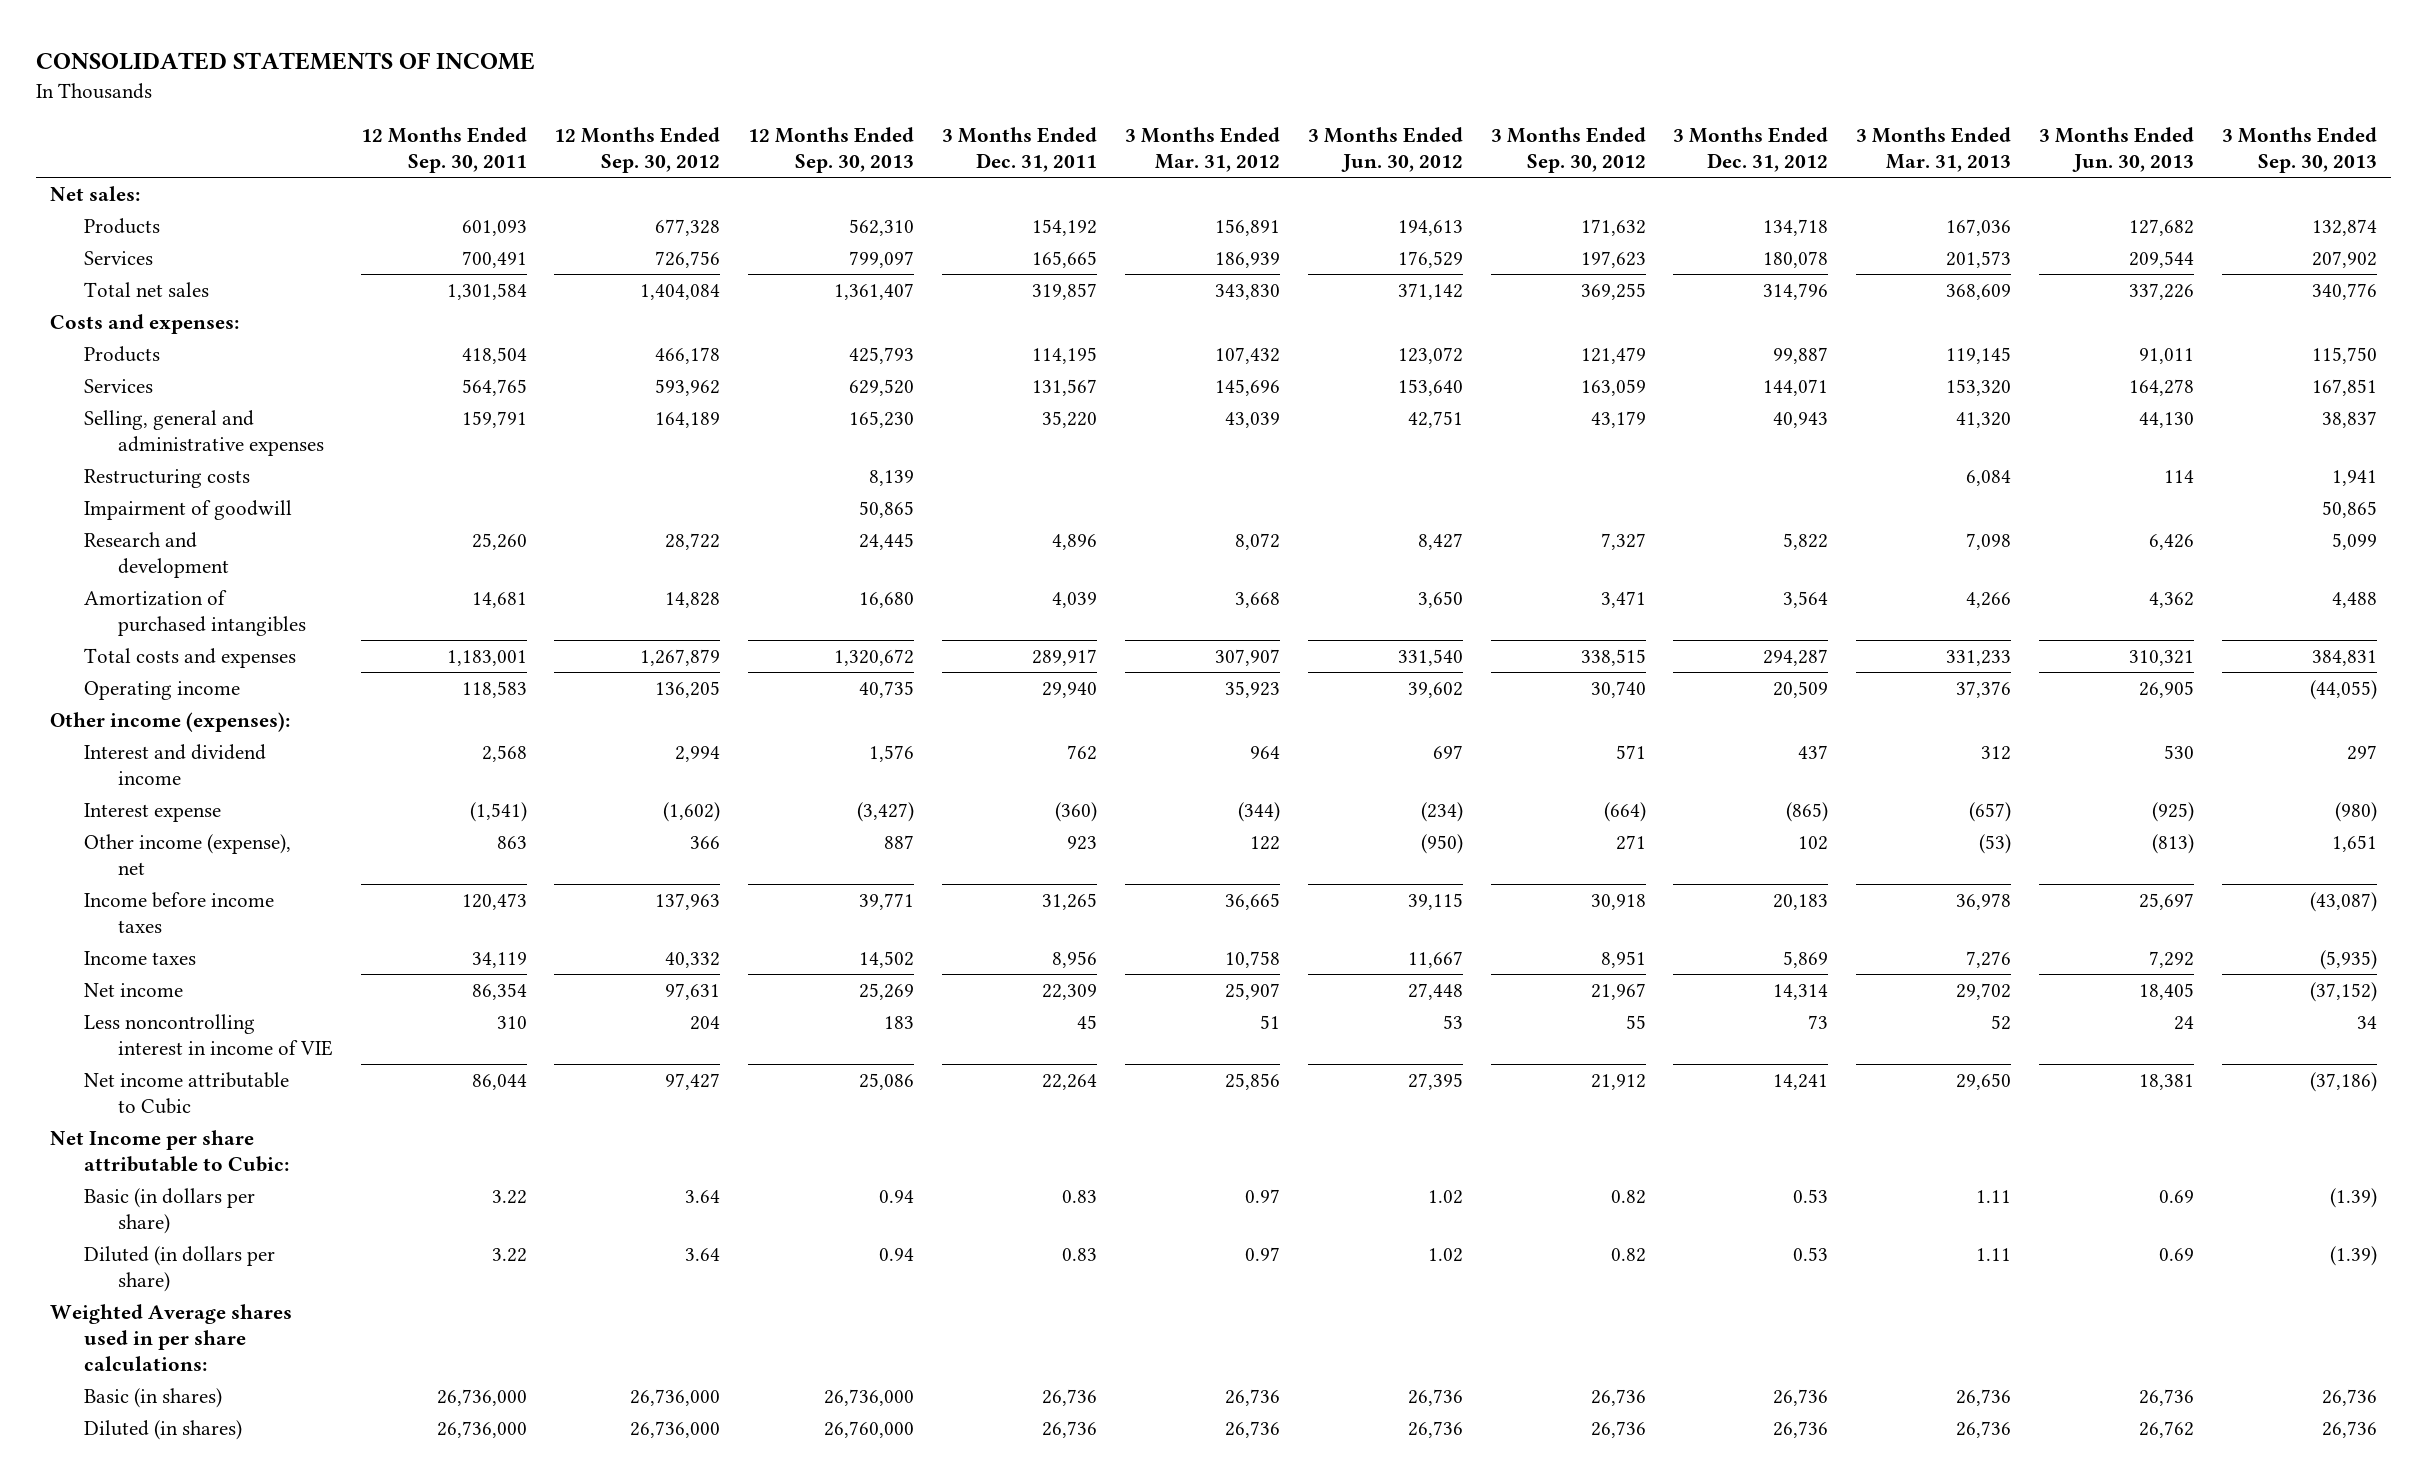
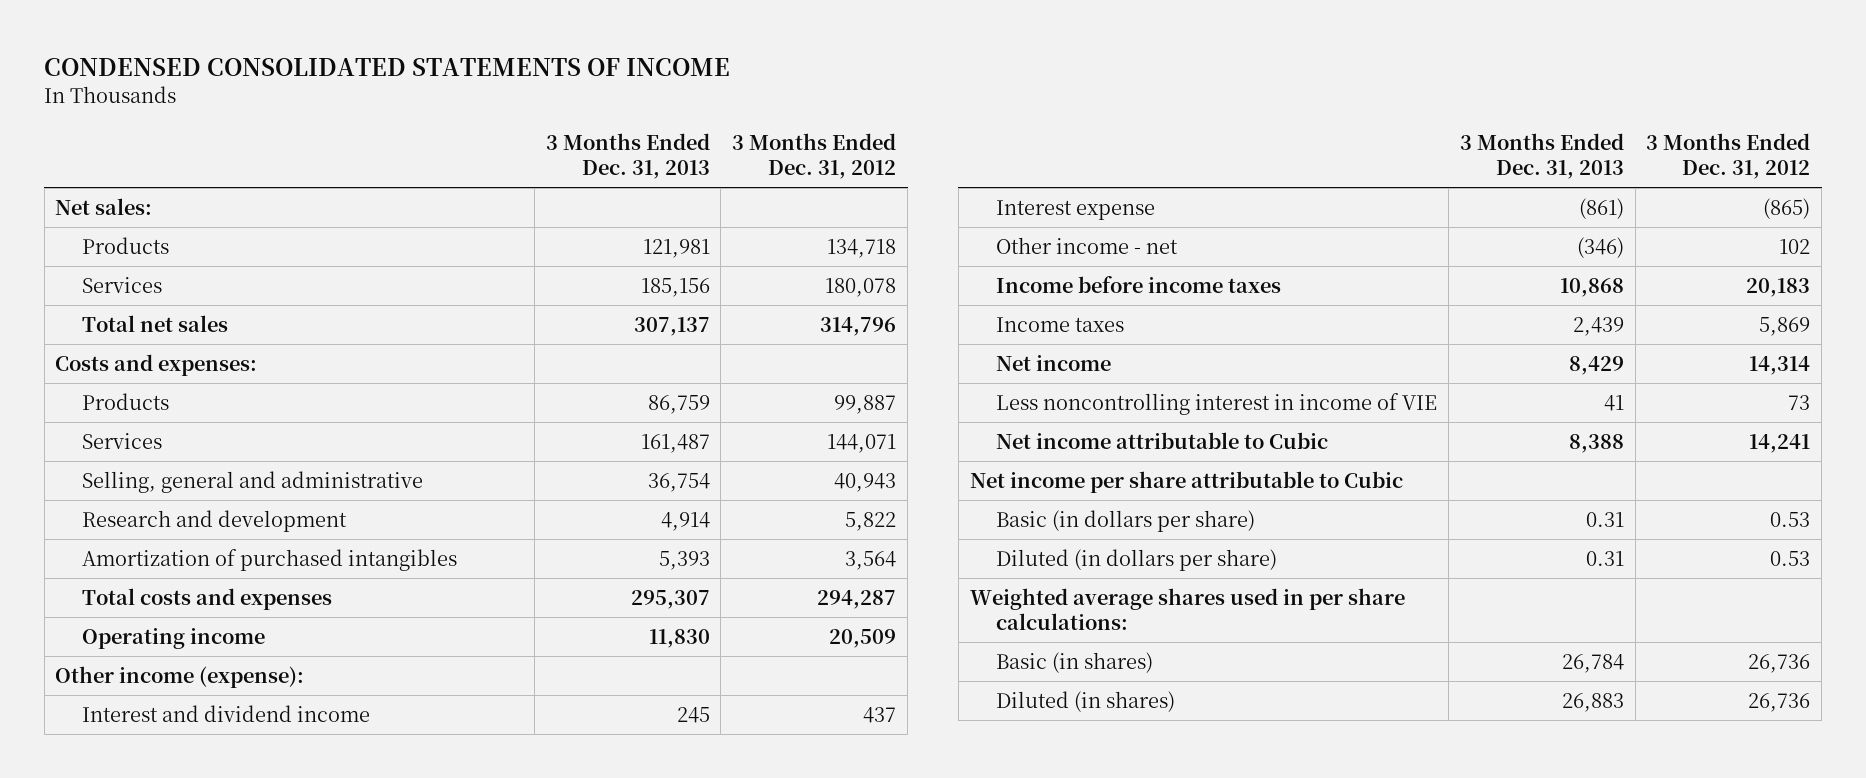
[36,52,536,71] CONSOLIDATED STATEMENTS OF INCOME -> [44,57,731,76] CONDENSED CONSOLIDATED STATEMENTS OF INCOME
[360,126,527,174] 12 Months Ended Sep. 30, 2011 -> none
[554,126,721,174] 12 Months Ended Sep. 30, 2012 -> none
[748,126,915,174] 12 Months Ended Sep. 30, 2013 -> none
[942,126,1098,173] 3 Months Ended Dec. 31, 2011 -> none
[1124,126,1280,173] 3 Months Ended Mar. 31, 2012 -> none
[1307,126,1463,173] 3 Months Ended Jun. 30, 2012 -> none
[1490,126,1646,174] 3 Months Ended Sep. 30, 2012 -> none
[1856,126,2012,173] 3 Months Ended Mar. 31, 2013 -> none
[2039,126,2195,173] 3 Months Ended Jun. 30, 2013 -> none
[2221,126,2377,174] 3 Months Ended Sep. 30, 2013 -> none
none -> [545,132,710,180] 3 Months Ended Dec. 31, 2013
[84,468,251,488] Restructuring costs -> none
[84,499,293,520] Impairment of goodwill -> none
[84,409,324,457] Selling, general and administrative expenses -> [81,470,423,493] Selling, general and administrative
[50,711,291,732] Other income (expenses): -> [55,665,305,688] Other income (expense):
[84,833,292,876] Other income (expense), net -> [996,236,1179,254] Other income - net
[50,1129,290,1173] Net Income per share attributable to Cubic: -> [969,470,1403,493] Net income per share attributable to Cubic
[50,1303,293,1372] Weighted Average shares used in per share calculations: -> [969,587,1405,631] Weighted average shares used in per share calculations:

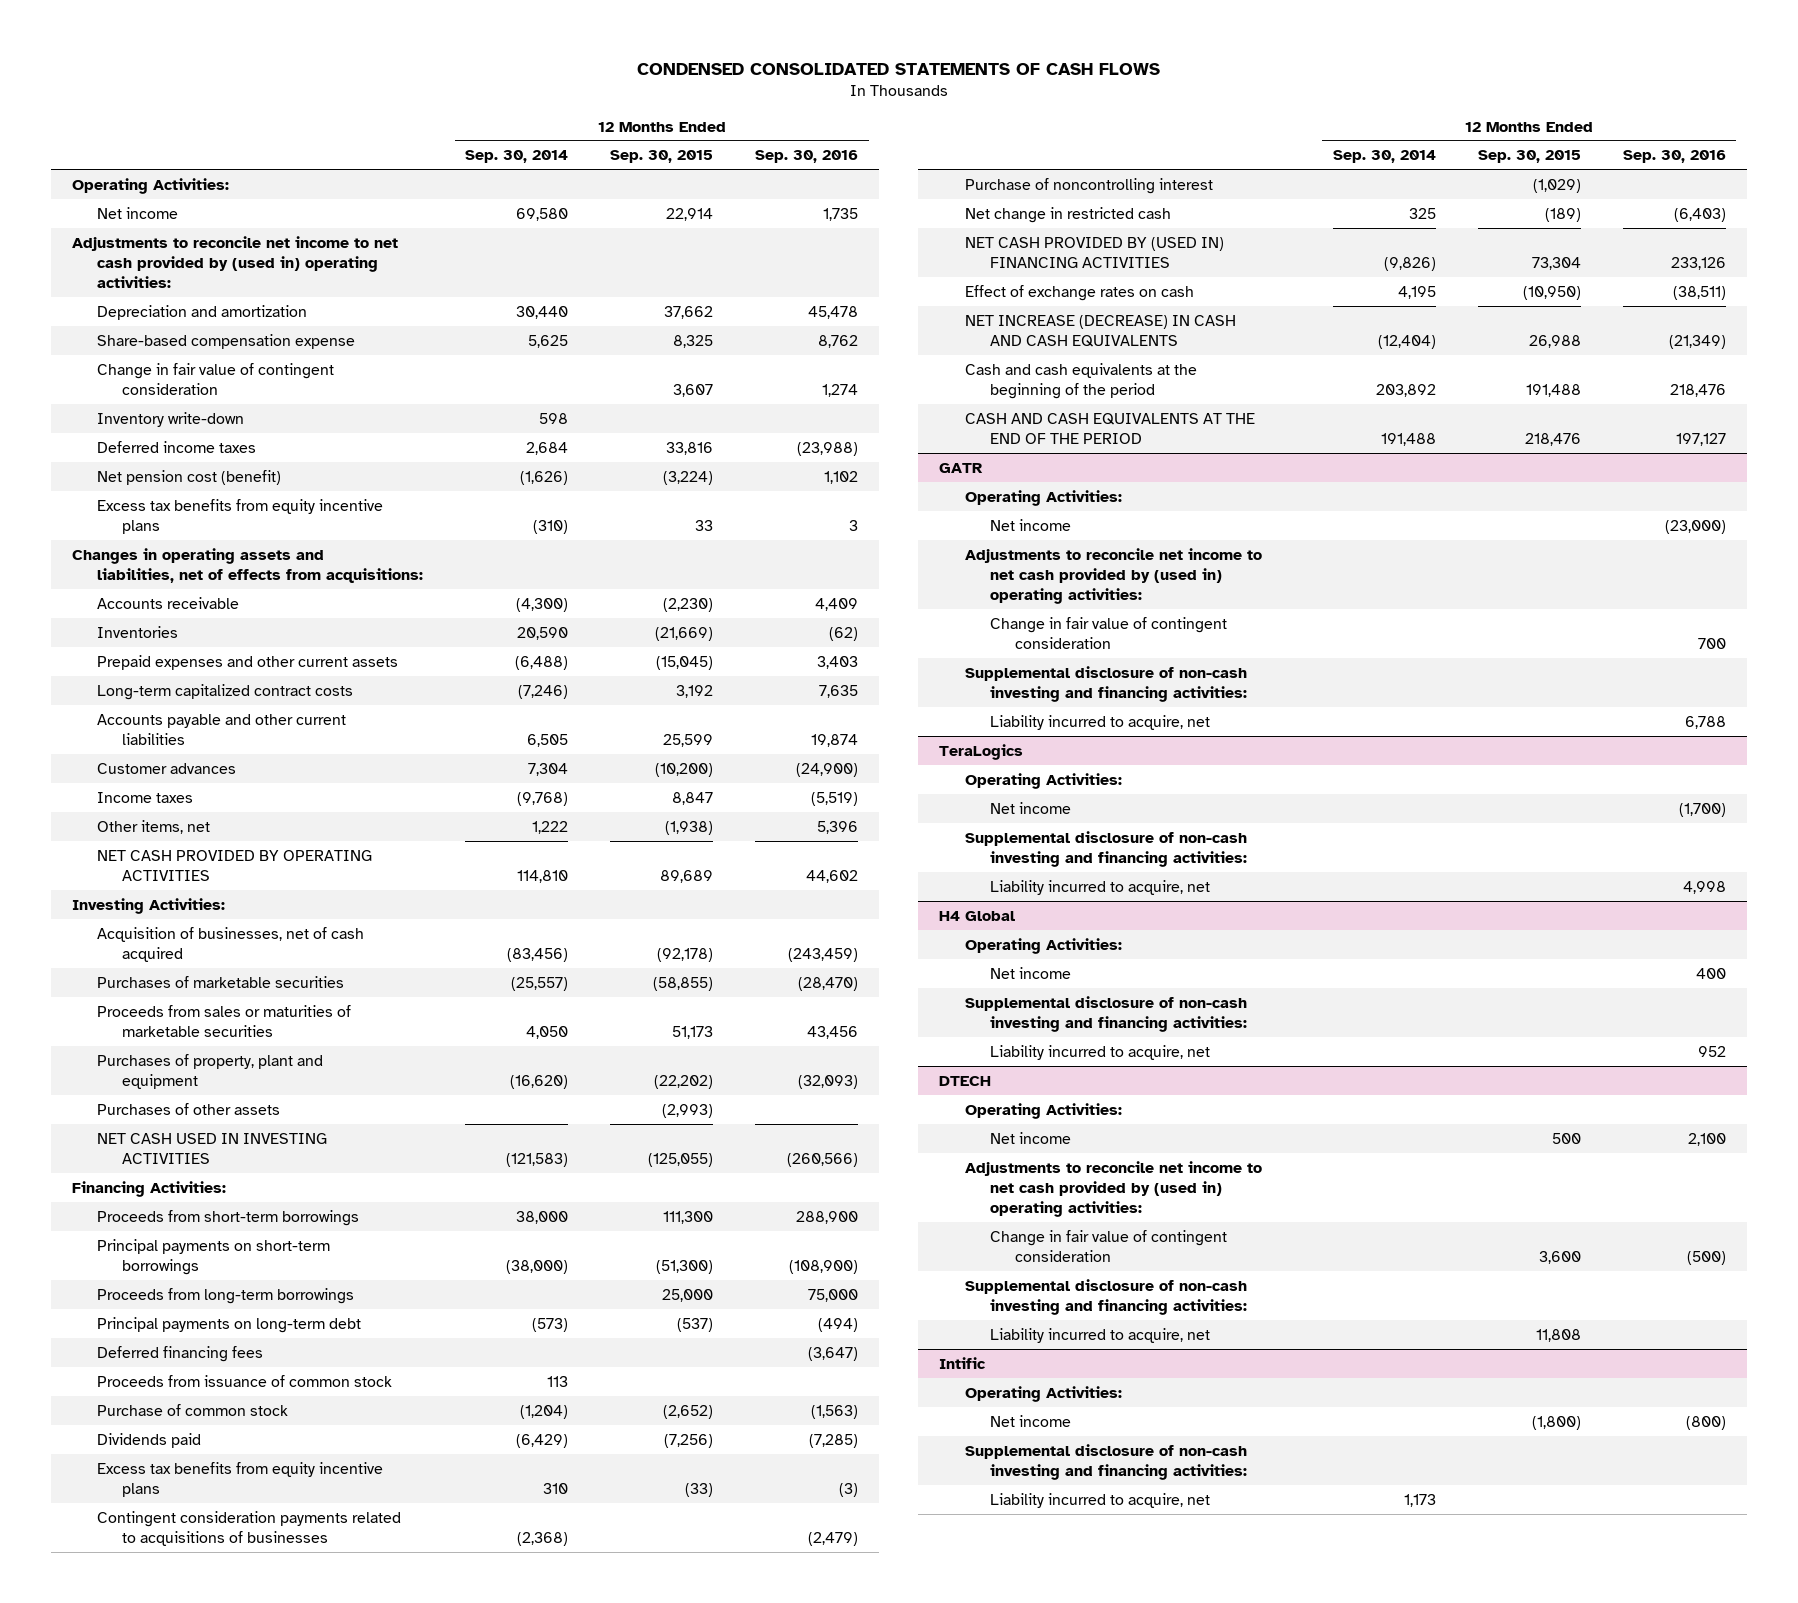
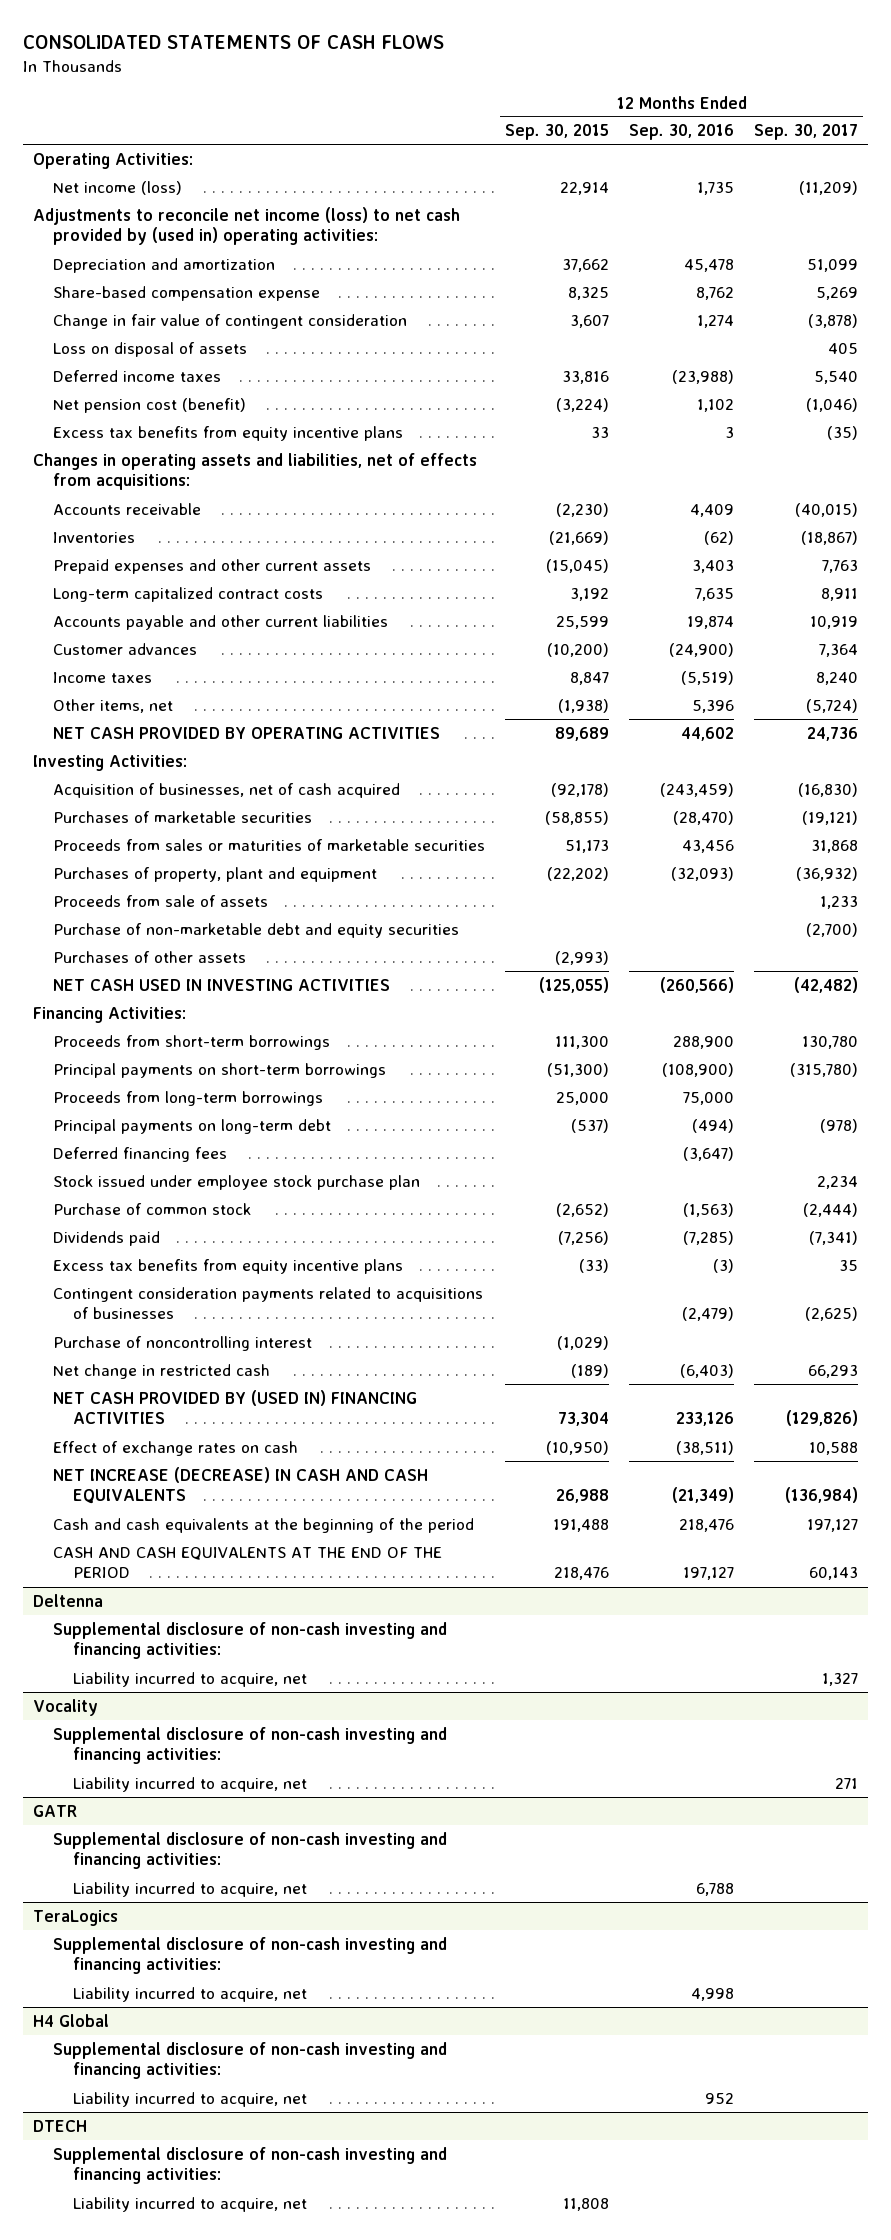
[636,63,1160,76] CONDENSED CONSOLIDATED STATEMENTS OF CASH FLOWS -> [22,35,444,50] CONSOLIDATED STATEMENTS OF CASH FLOWS
[465,150,569,164] Sep. 30, 2014 -> none
none -> [754,124,859,141] Sep. 30, 2017
[96,206,178,219] Net income -> [52,180,182,195] Net income (loss)
[71,235,398,289] Adjustments to reconcile net income to net cash provided by (used in) operating activities: -> [32,206,460,246] Adjustments to reconcile net income (loss) to net cash provided by (used in) operating activities:
[96,411,244,427] Inventory write-down -> none
none -> [52,341,247,357] Loss on disposal of assets
none -> [52,894,268,907] Proceeds from sale of assets
none -> [52,922,459,938] Purchase of non-marketable debt and equity securities
[96,1374,392,1387] Proceeds from issuance of common stock -> none
none -> [52,1174,420,1190] Stock issued under employee stock purchase plan
none -> [32,1593,103,1607] Deltenna
none -> [52,1621,447,1660] Supplemental disclosure of non-cash investing and financing activities:
none -> [73,1671,308,1687] Liability incurred to acquire, net
none -> [32,1698,98,1716] Vocality
none -> [52,1726,447,1765] Supplemental disclosure of non-cash investing and financing activities:
none -> [73,1776,308,1792] Liability incurred to acquire, net
[964,489,1122,506] Operating Activities: -> none
[989,518,1071,531] Net income -> none
[964,547,1262,605] Adjustments to reconcile net income to net cash provided by (used in) operating activities: -> none
[989,616,1227,649] Change in fair value of contingent consideration -> none
[964,772,1122,789] Operating Activities: -> none
[989,801,1071,814] Net income -> none
[964,937,1122,954] Operating Activities: -> none
[989,966,1071,979] Net income -> none
[964,1102,1122,1119] Operating Activities: -> none
[989,1131,1071,1144] Net income -> none
[964,1160,1262,1218] Adjustments to reconcile net income to net cash provided by (used in) operating activities: -> none
[989,1229,1227,1262] Change in fair value of contingent consideration -> none
[939,1356,987,1369] Intific -> none
[964,1385,1122,1402] Operating Activities: -> none
[989,1414,1071,1427] Net income -> none
[964,1443,1247,1480] Supplemental disclosure of non-cash investing and financing activities: -> none
[989,1492,1210,1508] Liability incurred to acquire, net -> none

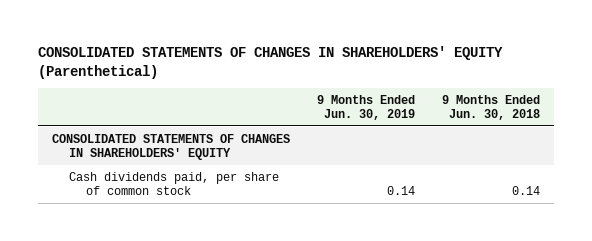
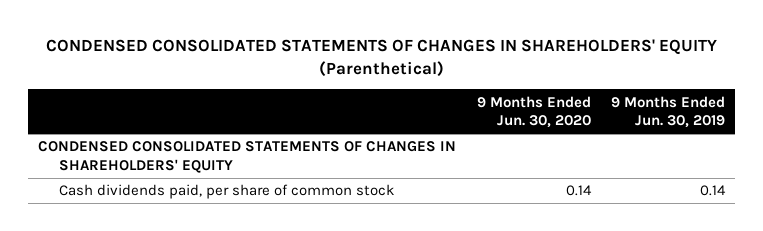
[38,46,504,79] CONSOLIDATED STATEMENTS OF CHANGES IN SHAREHOLDERS' EQUITY (Parenthetical) -> [45,39,717,78] CONDENSED CONSOLIDATED STATEMENTS OF CHANGES IN SHAREHOLDERS' EQUITY (Parenthetical)
[441,94,540,121] 9 Months Ended Jun. 30, 2018 -> none
none -> [476,95,591,129] 9 Months Ended Jun. 30, 2020
[51,133,290,161] CONSOLIDATED STATEMENTS OF CHANGES IN SHAREHOLDERS' EQUITY -> [38,141,457,174] CONDENSED CONSOLIDATED STATEMENTS OF CHANGES IN SHAREHOLDERS' EQUITY

